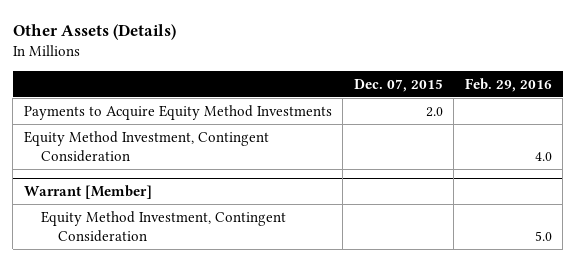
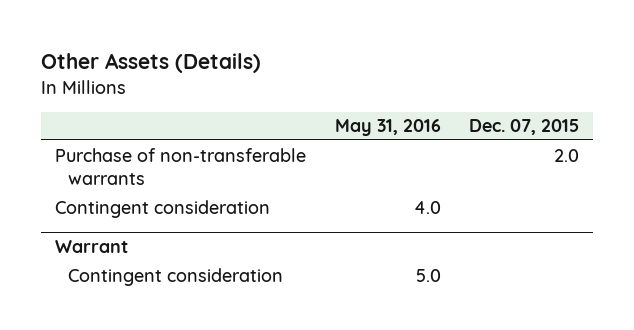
[464,77,552,92] Feb. 29, 2016 -> none
none -> [334,119,441,137] May 31, 2016
[23,104,332,120] Payments to Acquire Equity Method Investments -> [55,147,307,186] Purchase of non-transferable warrants
[23,130,269,162] Equity Method Investment, Contingent Consideration -> [55,199,271,218] Contingent consideration
[23,185,152,200] Warrant [Member] -> [55,240,129,254] Warrant
[40,210,286,242] Equity Method Investment, Contingent Consideration -> [68,267,284,286] Contingent consideration

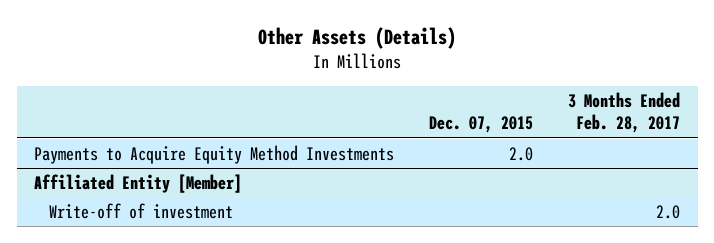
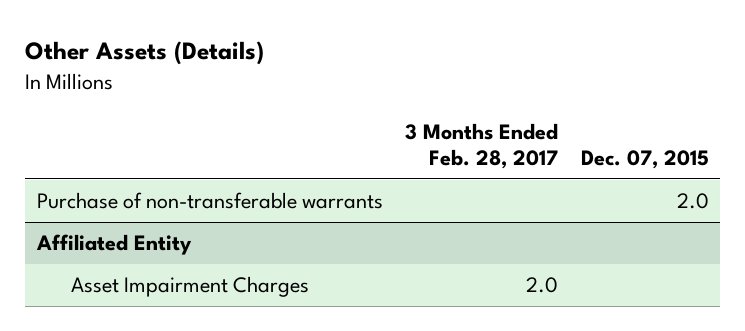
[34,144,395,164] Payments to Acquire Equity Method Investments -> [36,192,383,210] Purchase of non-transferable warrants
[34,173,243,193] Affiliated Entity [Member] -> [35,234,192,256] Affiliated Entity
[48,202,233,219] Write-off of investment -> [70,276,309,298] Asset Impairment Charges

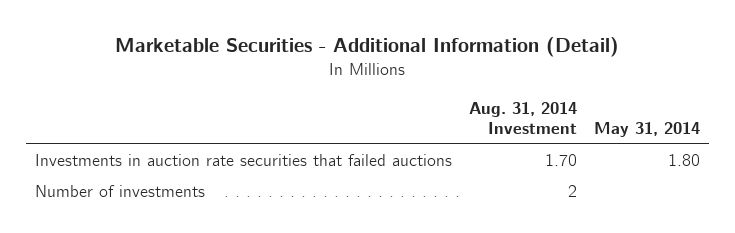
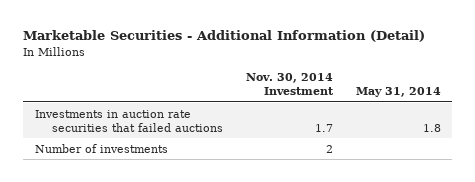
[468,101,577,135] Aug. 31, 2014 Investment -> none
none -> [245,73,334,96] Nov. 30, 2014 Investment
[668,154,701,167] 1.80 -> [422,123,441,132] 1.8

